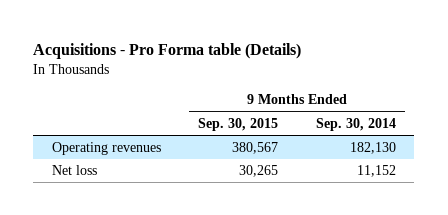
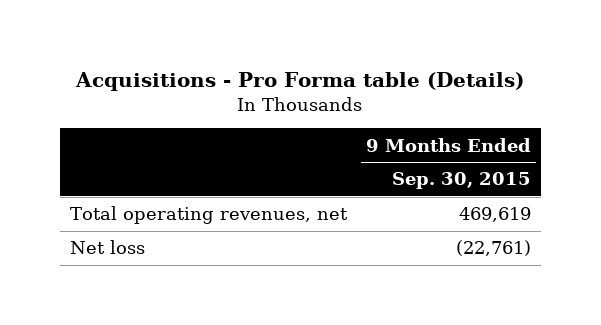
[315,117,396,131] Sep. 30, 2014 -> none
[52,142,162,156] Operating revenues -> [69,206,348,225] Total operating revenues, net
[232,142,279,155] 380,567 -> [459,207,532,223] 469,619
[239,165,279,178] 30,265 -> [456,240,532,257] (22,761)

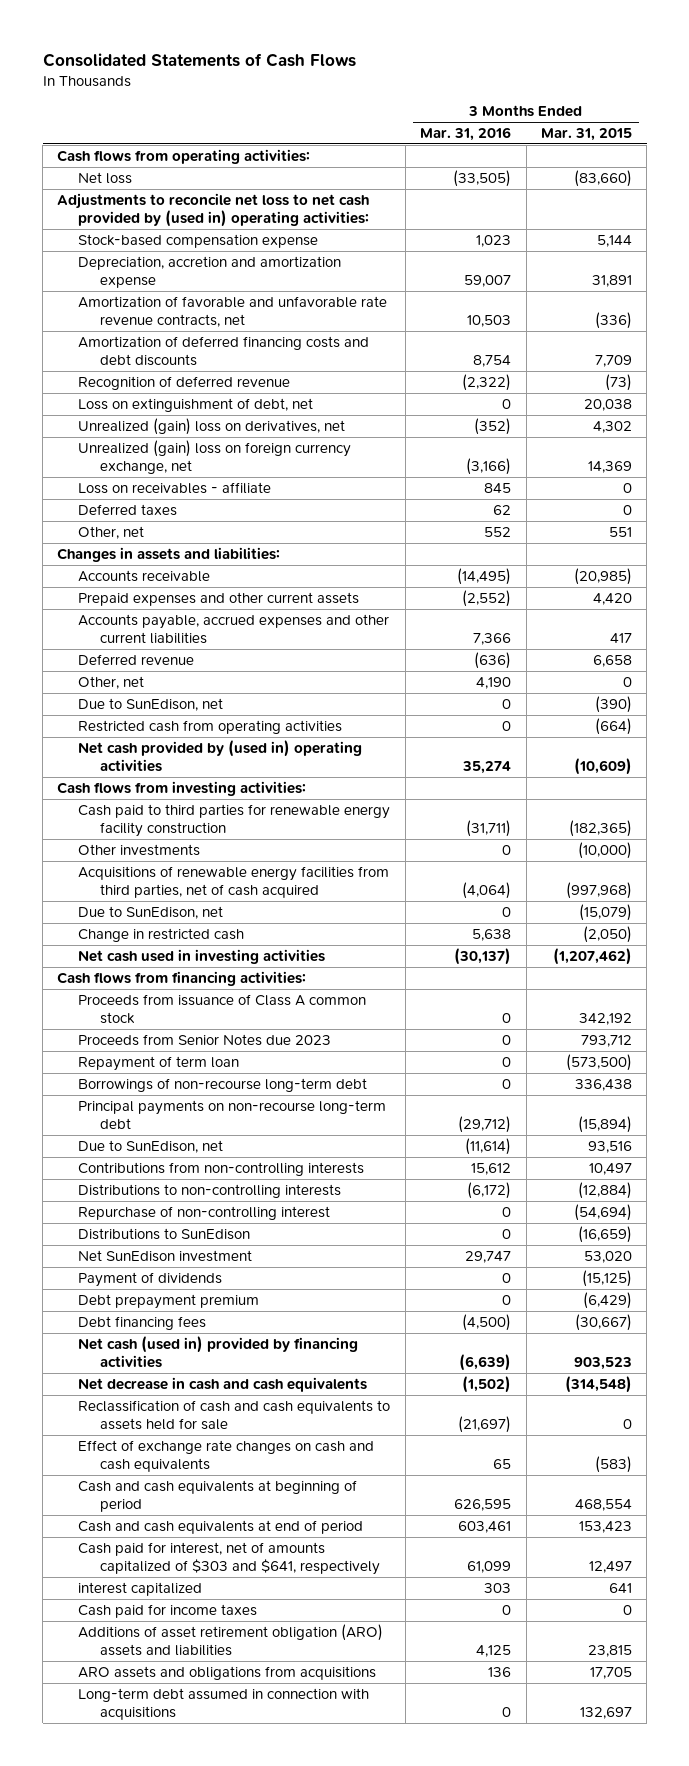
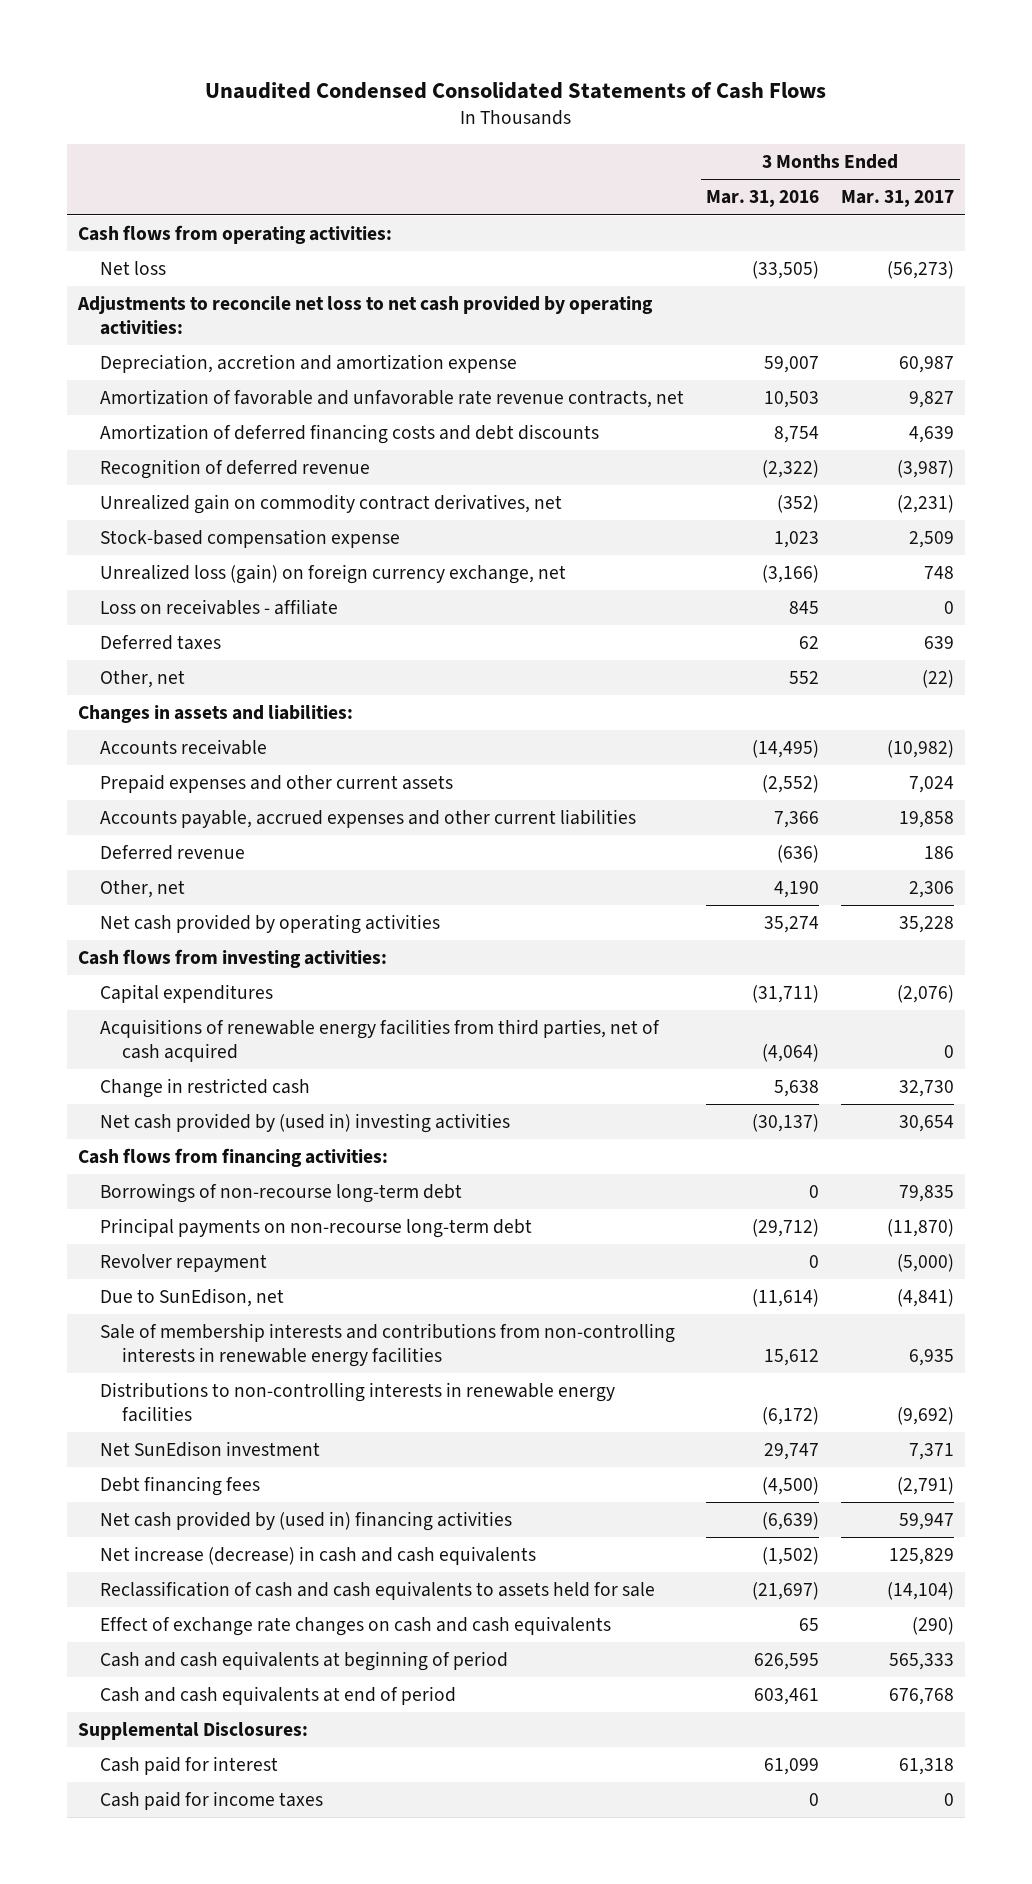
[42,52,356,67] Consolidated Statements of Cash Flows -> [205,81,827,99] Unaudited Condensed Consolidated Statements of Cash Flows
[540,127,632,141] Mar. 31, 2015 -> none
none -> [841,190,955,208] Mar. 31, 2017
[57,192,370,227] Adjustments to reconcile net loss to net cash provided by (used in) operating activities: -> [77,296,654,336] Adjustments to reconcile net loss to net cash provided by operating activities:
[78,397,314,412] Loss on extinguishment of debt, net -> none
[78,417,346,435] Unrealized (gain) loss on derivatives, net -> [100,494,563,515] Unrealized gain on commodity contract derivatives, net
[78,233,319,248] Stock-based compensation expense -> [100,529,401,549] Stock-based compensation expense
[78,439,352,474] Unrealized (gain) loss on foreign currency exchange, net -> [100,564,567,585] Unrealized loss (gain) on foreign currency exchange, net
[78,697,224,711] Due to SunEdison, net -> none
[78,719,343,734] Restricted cash from operating activities -> none
[78,739,363,772] Net cash provided by (used in) operating activities -> [100,914,441,935] Net cash provided by operating activities
[78,843,201,856] Other investments -> none
[78,803,391,837] Cash paid to third parties for renewable energy facility construction -> [100,984,274,1004] Capital expenditures
[78,905,224,919] Due to SunEdison, net -> none
[78,948,326,964] Net cash used in investing activities -> [100,1113,511,1134] Net cash provided by (used in) investing activities
[78,993,367,1024] Proceeds from issuance of Class A common stock -> none
[78,1033,332,1046] Proceeds from Senior Notes due 2023 -> none
[78,1055,240,1071] Repayment of term loan -> none
none -> [100,1254,268,1273] Revolver repayment
[78,1205,331,1220] Repurchase of non-controlling interest -> none
[78,1227,251,1240] Distributions to SunEdison -> none
[78,1161,365,1176] Contributions from non-controlling interests -> [100,1323,676,1368] Sale of membership interests and contributions from non-controlling interests in renewable energy facilities
[78,1183,342,1198] Distributions to non-controlling interests -> [100,1382,616,1423] Distributions to non-controlling interests in renewable energy facilities
[78,1271,223,1287] Payment of dividends -> none
[78,1293,260,1309] Debt prepayment premium -> none
[78,1335,359,1368] Net cash (used in) provided by financing activities -> [100,1511,513,1532] Net cash provided by (used in) financing activities
[78,1376,368,1392] Net decrease in cash and cash equivalents -> [100,1546,537,1566] Net increase (decrease) in cash and cash equivalents
[78,1581,203,1596] interest capitalized -> none
none -> [78,1722,309,1741] Supplemental Disclosures:
[78,1541,380,1575] Cash paid for interest, net of amounts capitalized of $303 and $641, respectively -> [100,1756,279,1776] Cash paid for interest
[78,1623,384,1656] Additions of asset retirement obligation (ARO) assets and liabilities -> none
[78,1665,377,1680] ARO assets and obligations from acquisitions -> none
[78,1687,370,1720] Long-term debt assumed in connection with acquisitions -> none

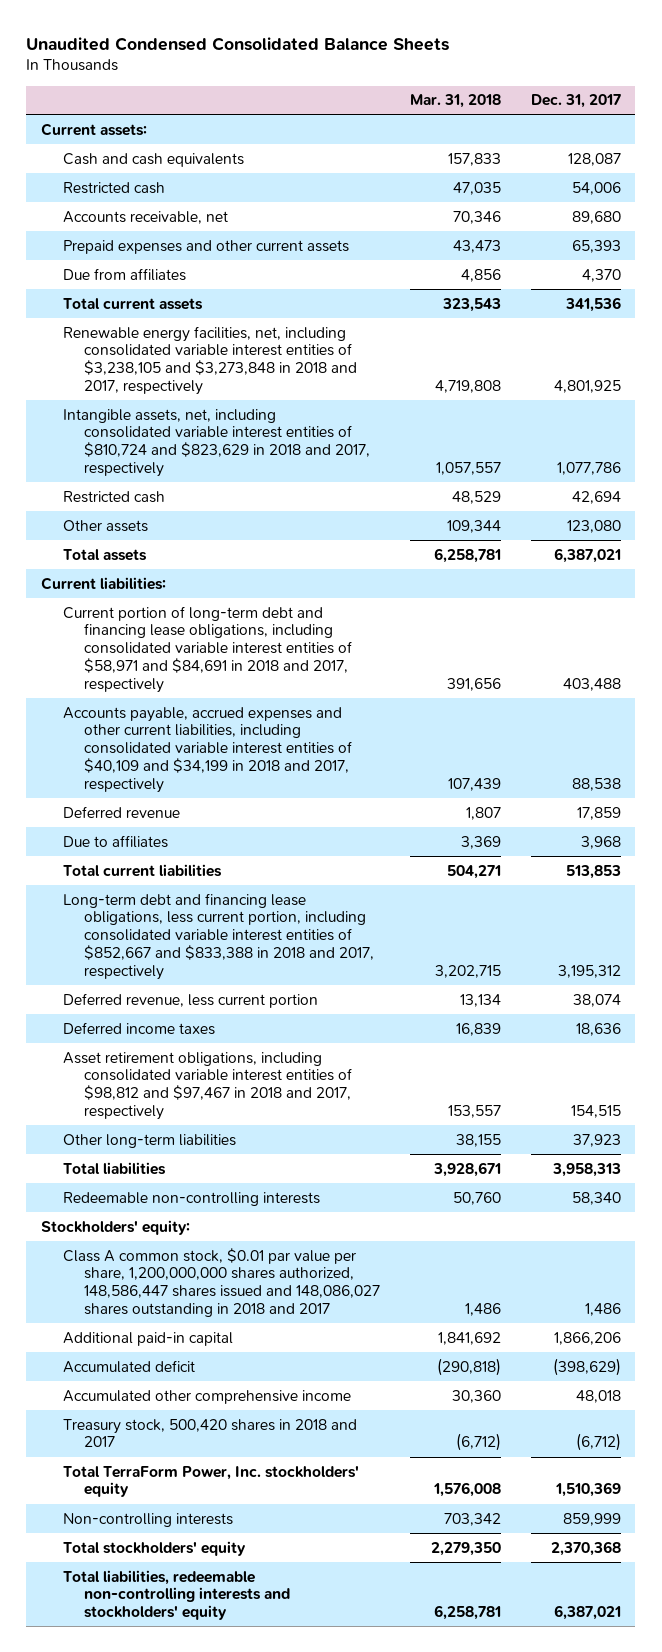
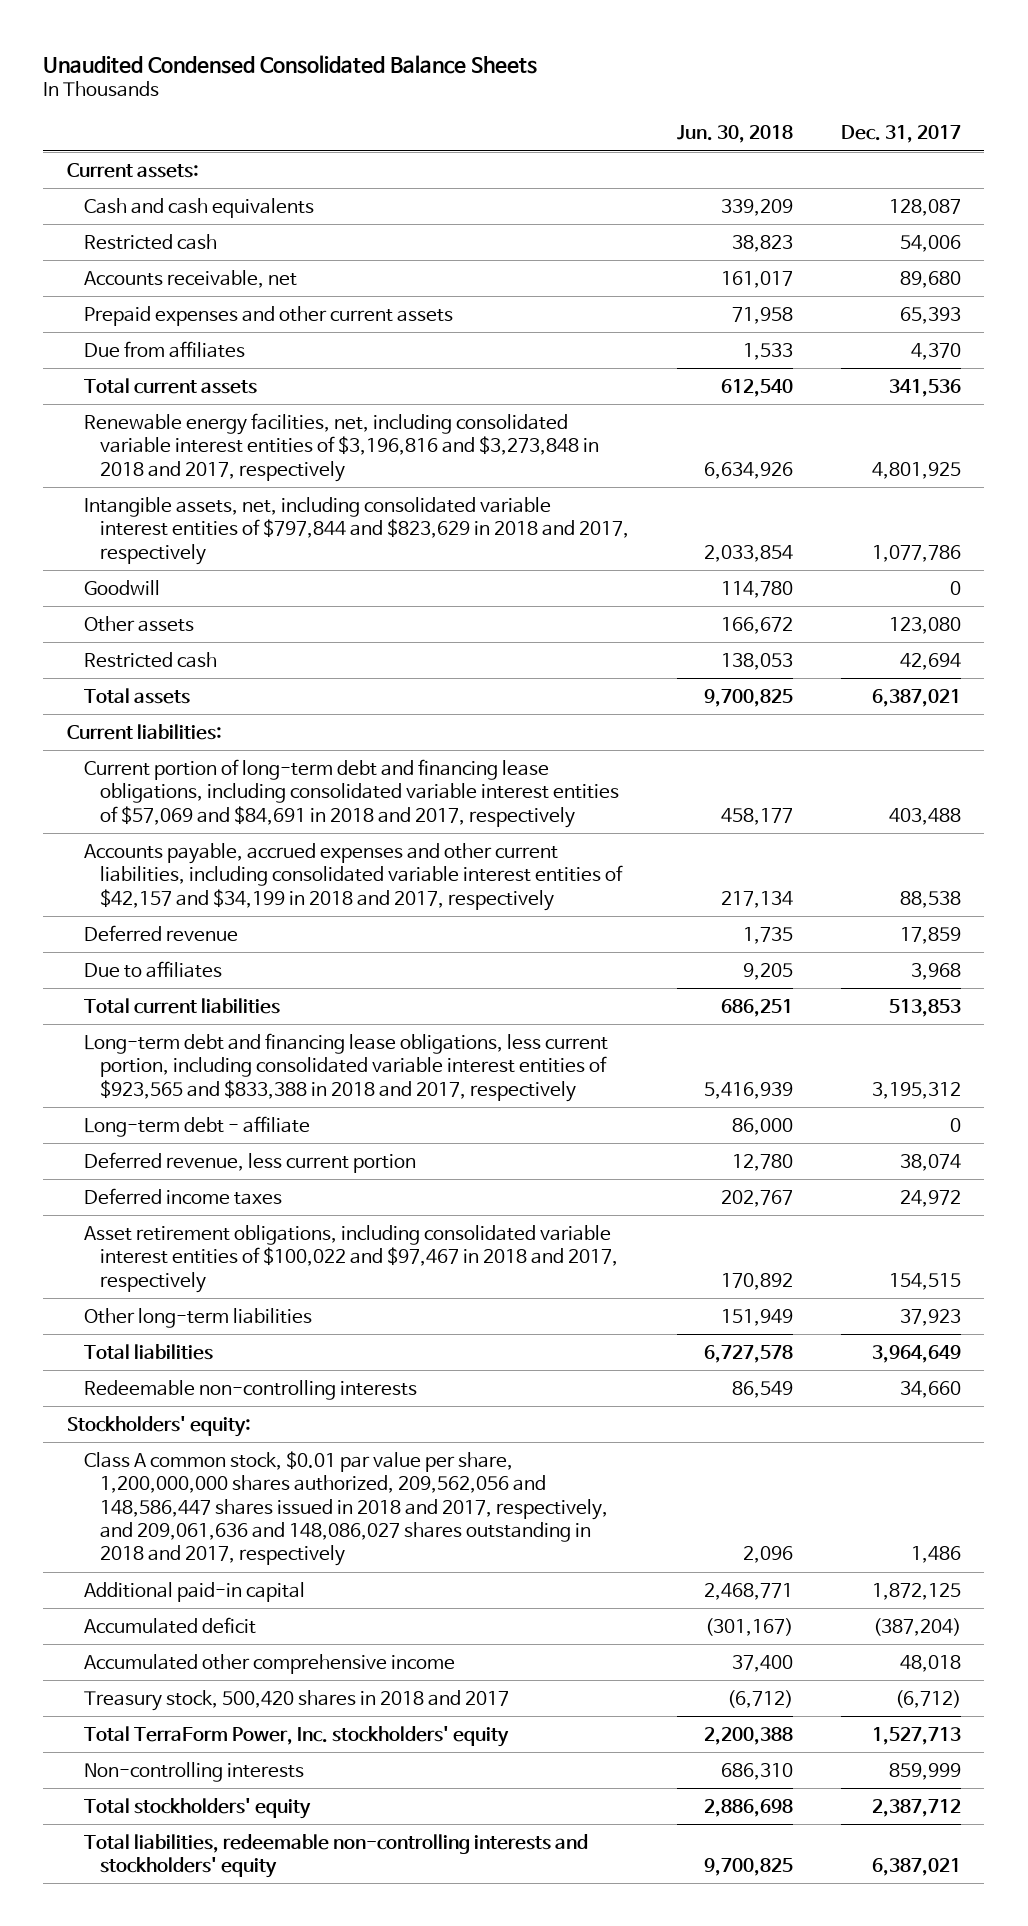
[409,94,501,109] Mar. 31, 2018 -> none
none -> [676,125,793,144] Jun. 30, 2018
[62,325,358,396] Renewable energy facilities, net, including consolidated variable interest entities of $3,238,105 and $3,273,848 in 2018 and 2017, respectively -> [83,412,600,482] Renewable energy facilities, net, including consolidated variable interest entities of $3,196,816 and $3,273,848 in 2018 and 2017, respectively
[62,408,371,478] Intangible assets, net, including consolidated variable interest entities of $810,724 and $823,629 in 2018 and 2017, respectively -> [83,496,630,565] Intangible assets, net, including consolidated variable interest entities of $797,844 and $823,629 in 2018 and 2017, respectively
none -> [83,579,160,595] Goodwill
[62,490,165,503] Restricted cash -> [83,651,217,668] Restricted cash
[62,605,353,694] Current portion of long-term debt and financing lease obligations, including consolidated variable interest entities of $58,971 and $84,691 in 2018 and 2017, respectively -> [83,758,620,828] Current portion of long-term debt and financing lease obligations, including consolidated variable interest entities of $57,069 and $84,691 in 2018 and 2017, respectively
[62,706,353,794] Accounts payable, accrued expenses and other current liabilities, including consolidated variable interest entities of $40,109 and $34,199 in 2018 and 2017, respectively -> [83,842,624,911] Accounts payable, accrued expenses and other current liabilities, including consolidated variable interest entities of $42,157 and $34,199 in 2018 and 2017, respectively
[62,892,375,981] Long-term debt and financing lease obligations, less current portion, including consolidated variable interest entities of $852,667 and $833,388 in 2018 and 2017, respectively -> [83,1032,608,1102] Long-term debt and financing lease obligations, less current portion, including consolidated variable interest entities of $923,565 and $833,388 in 2018 and 2017, respectively
none -> [83,1115,310,1137] Long-term debt - affiliate
[575,1022,621,1036] 18,636 -> [899,1189,961,1207] 24,972
[62,1051,353,1121] Asset retirement obligations, including consolidated variable interest entities of $98,812 and $97,467 in 2018 and 2017, respectively -> [83,1224,619,1293] Asset retirement obligations, including consolidated variable interest entities of $100,022 and $97,467 in 2018 and 2017, respectively
[551,1162,621,1177] 3,958,313 -> [871,1344,961,1363] 3,964,649
[571,1191,621,1205] 58,340 -> [899,1380,961,1398] 34,660
[62,1247,381,1318] Class A common stock, $0.01 par value per share, 1,200,000,000 shares authorized, 148,586,447 shares issued and 148,086,027 shares outstanding in 2018 and 2017 -> [83,1450,609,1567] Class A common stock, $0.01 par value per share, 1,200,000,000 shares authorized, 209,562,056 and 148,586,447 shares issued in 2018 and 2017, respectively, and 209,061,636 and 148,086,027 shares outstanding in 2018 and 2017, respectively
[553,1331,621,1345] 1,866,206 -> [871,1582,961,1600] 1,872,125
[552,1357,621,1376] (398,629) -> [872,1617,961,1636] (387,204)
[554,1482,621,1498] 1,510,369 -> [871,1726,961,1745] 1,527,713
[550,1540,621,1556] 2,370,368 -> [871,1798,961,1817] 2,387,712

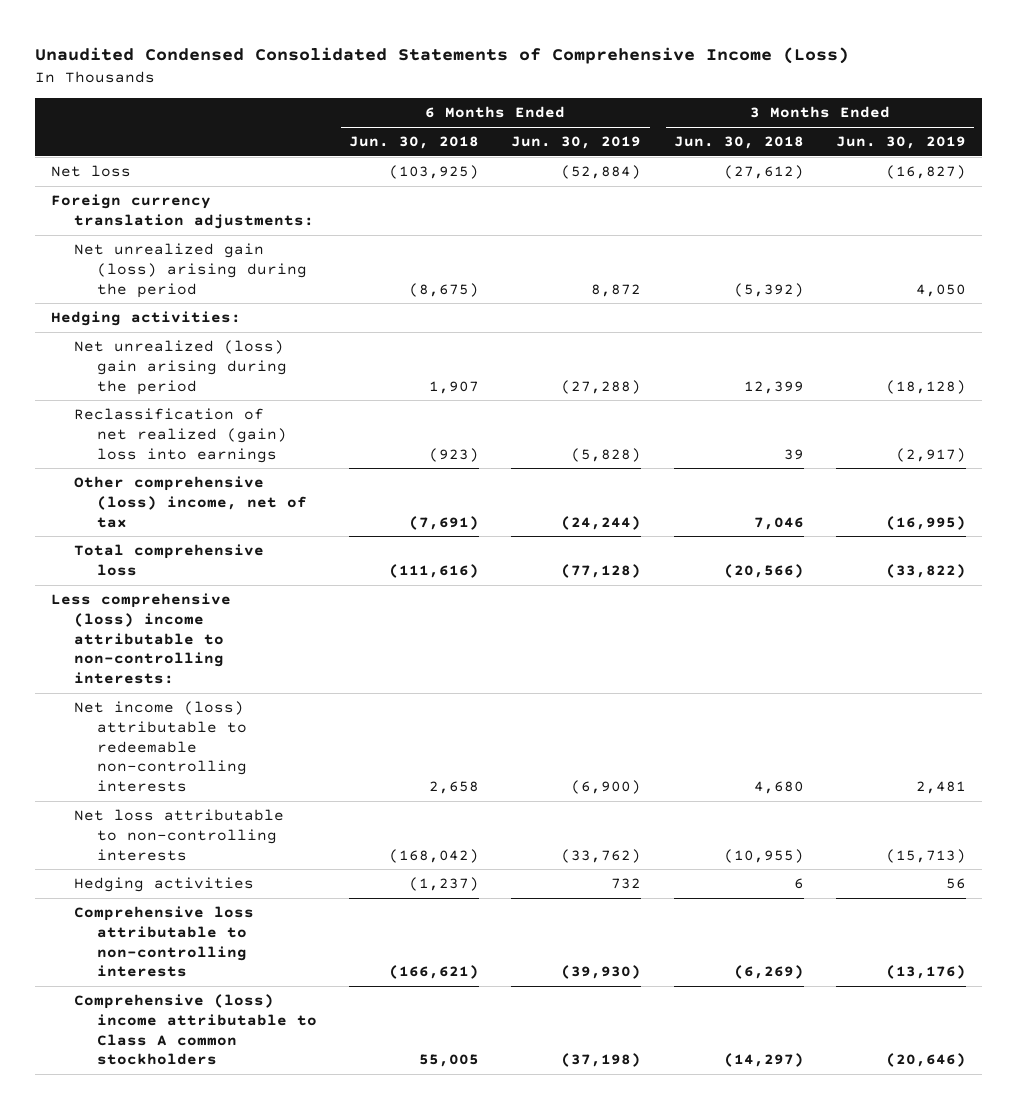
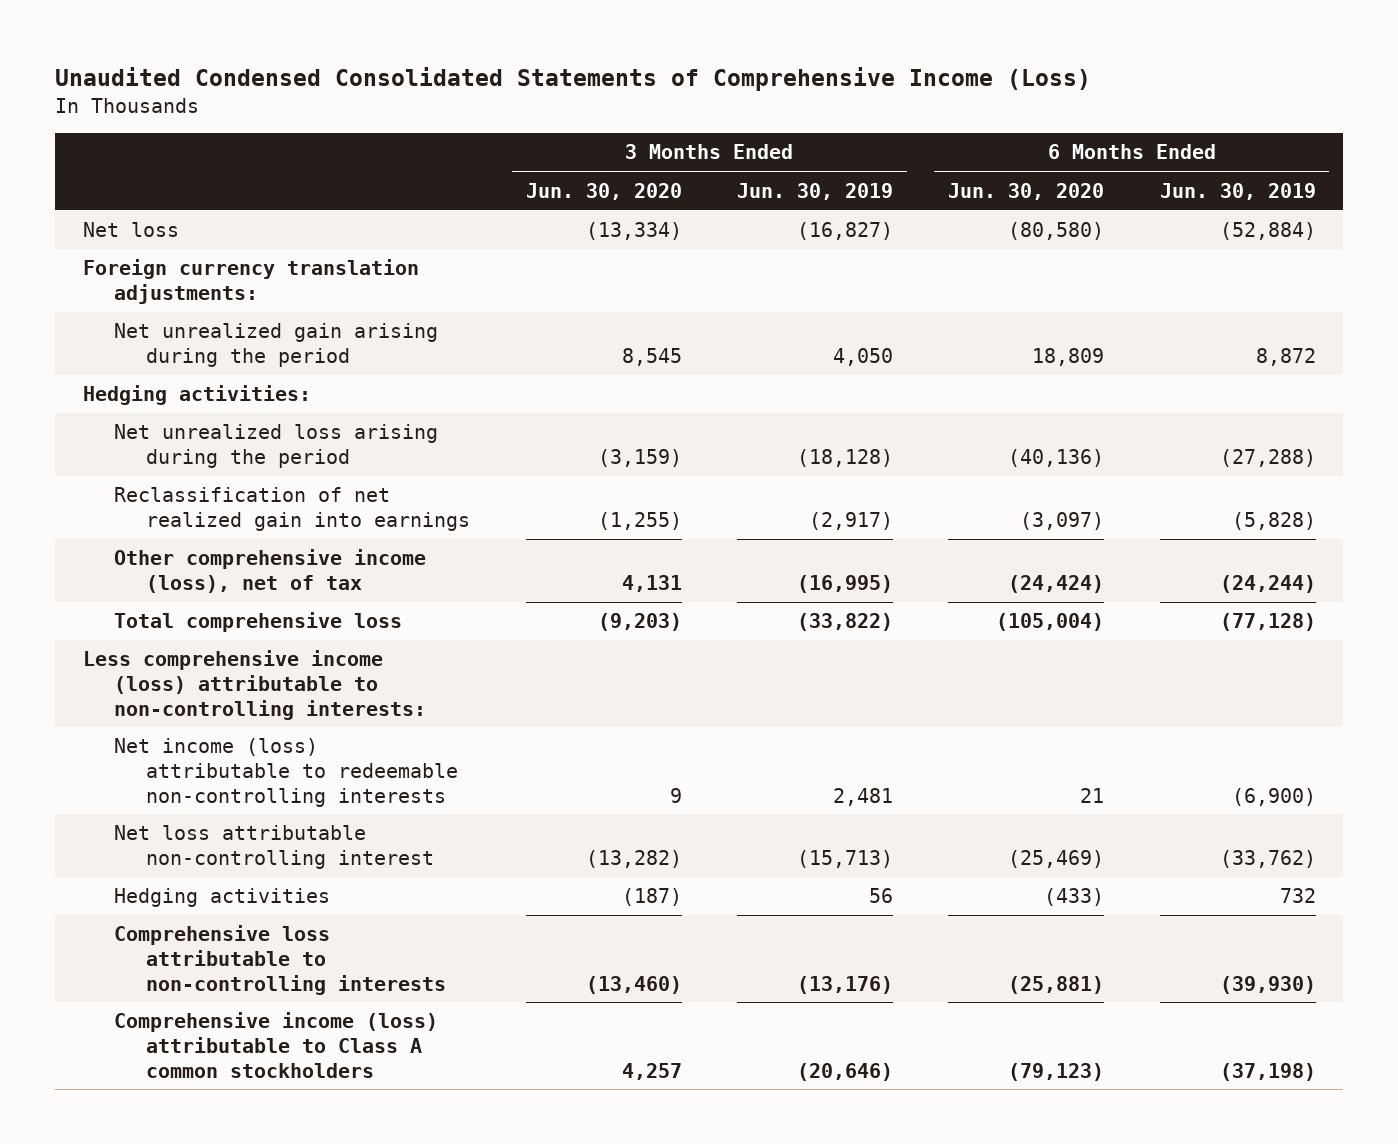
[349,136,480,150] Jun. 30, 2018 -> none
[673,136,804,150] Jun. 30, 2018 -> none
none -> [525,182,682,200] Jun. 30, 2020
none -> [948,182,1105,200] Jun. 30, 2020
[73,243,307,298] Net unrealized gain (loss) arising during the period -> [114,323,439,368] Net unrealized gain arising during the period
[73,340,287,395] Net unrealized (loss) gain arising during the period -> [114,424,439,469] Net unrealized loss arising during the period
[73,408,287,463] Reclassification of net realized (gain) loss into earnings -> [114,487,471,532] Reclassification of net realized gain into earnings
[73,476,307,528] Other comprehensive (loss) income, net of tax -> [114,549,427,594] Other comprehensive income (loss), net of tax
[51,593,232,685] Less comprehensive (loss) income attributable to non-controlling interests: -> [82,650,427,720] Less comprehensive income (loss) attributable to non-controlling interests:
[73,809,284,861] Net loss attributable to non-controlling interests -> [114,825,435,870] Net loss attributable non-controlling interest
[73,994,317,1066] Comprehensive (loss) income attributable to Class A common stockholders -> [114,1012,439,1078] Comprehensive income (loss) attributable to Class A common stockholders

